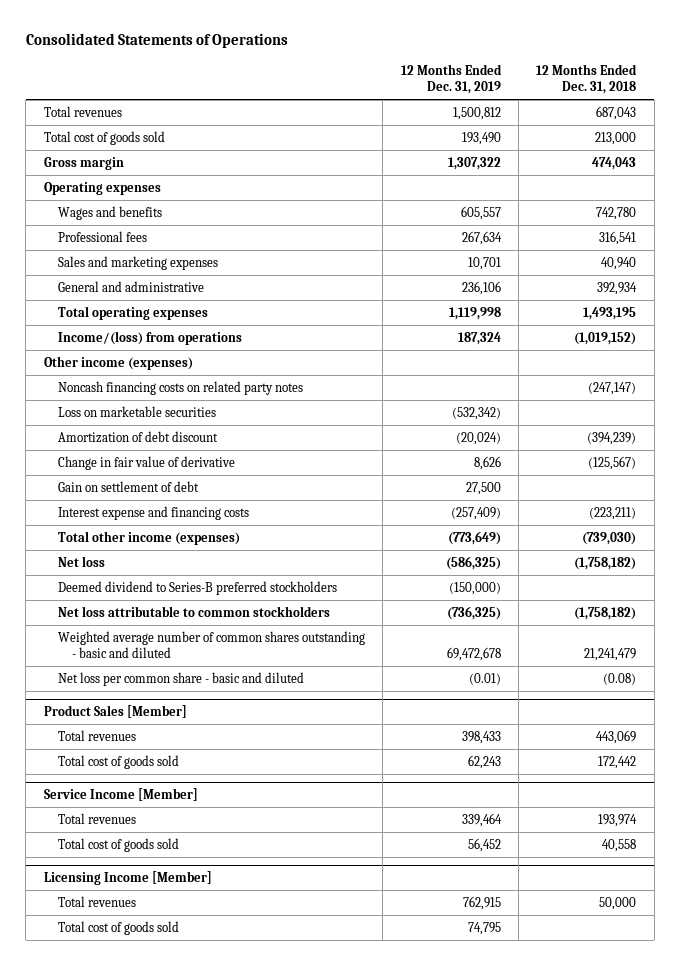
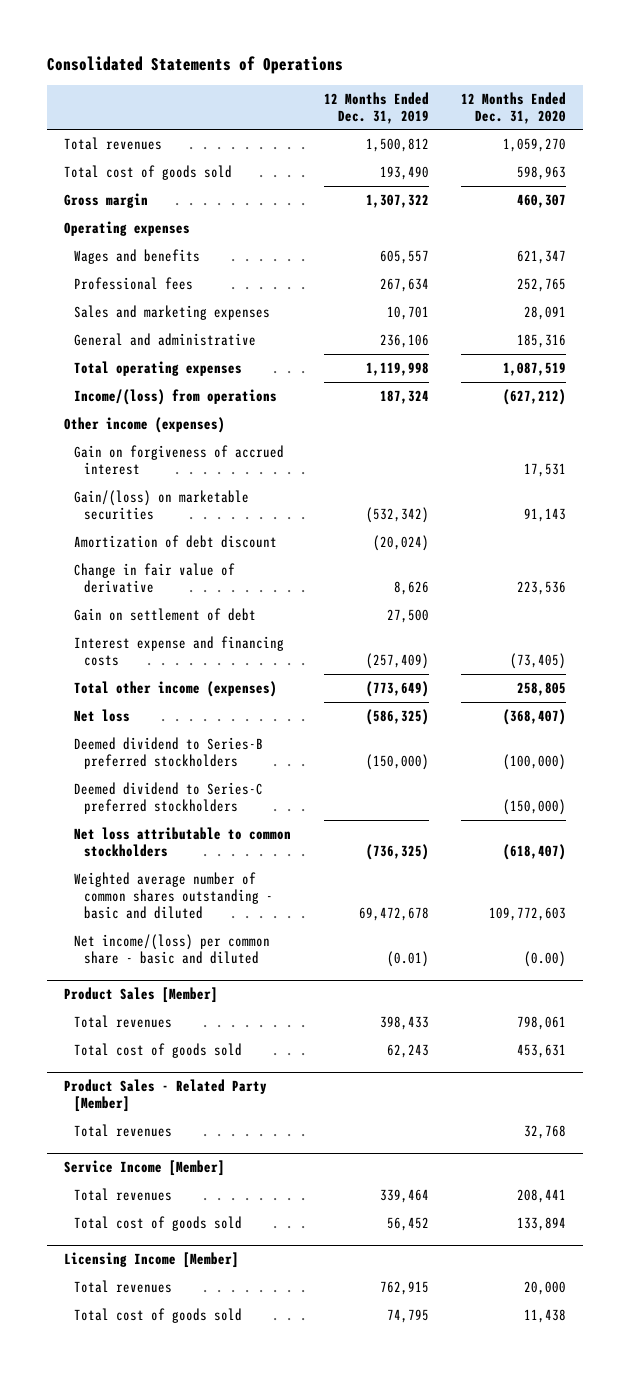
[536,63,638,95] 12 Months Ended Dec. 31, 2018 -> none
none -> [461,91,567,124] 12 Months Ended Dec. 31, 2020
[57,380,303,395] Noncash financing costs on related party notes -> none
none -> [74,444,285,475] Gain on forgiveness of accrued interest
[57,405,216,417] Loss on marketable securities -> [74,489,250,520] Gain/(loss) on marketable securities
none -> [74,781,264,814] Deemed dividend to Series-C preferred stockholders
[57,671,304,686] Net loss per common share - basic and diluted -> [74,933,271,964] Net income/(loss) per common share - basic and diluted
none -> [63,1079,267,1113] Product Sales - Related Party [Member]
none -> [74,1123,173,1137] Total revenues

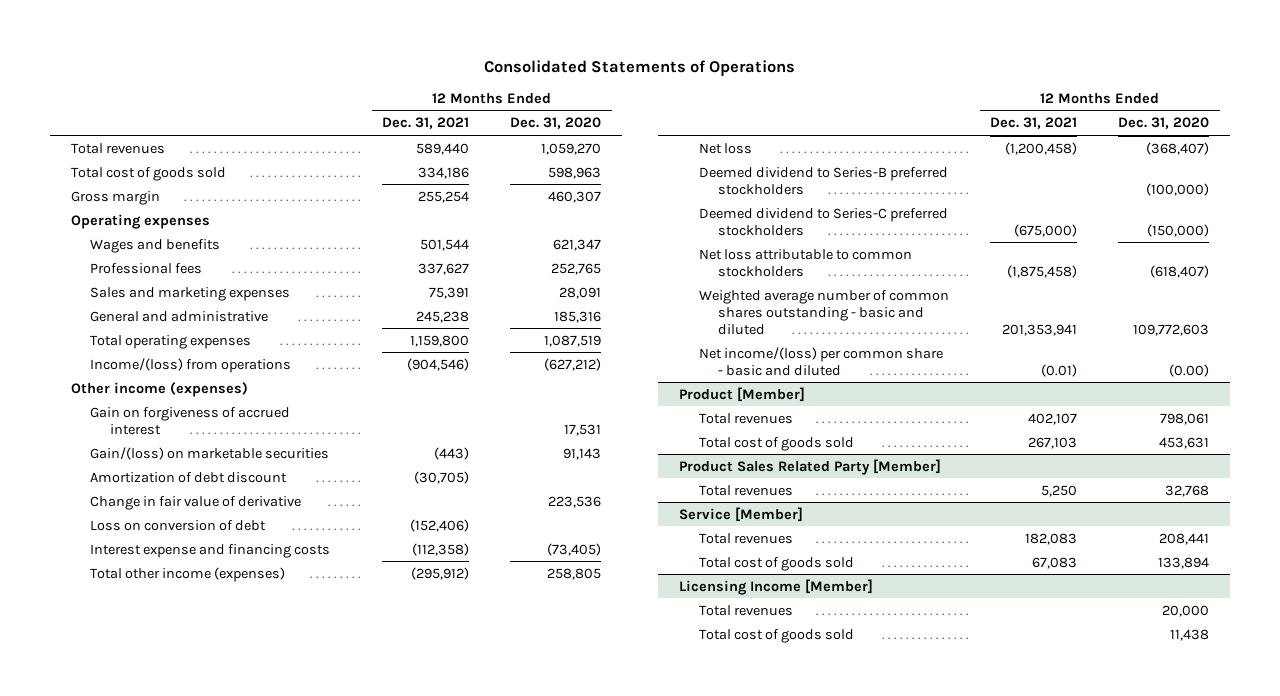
[323,91,429,124] 12 Months Ended Dec. 31, 2019 -> none
none -> [381,117,469,130] Dec. 31, 2021
[74,607,257,621] Gain on settlement of debt -> none
none -> [90,519,267,531] Loss on conversion of debt
[63,987,218,1004] Product Sales [Member] -> [678,386,805,402] Product [Member]
[63,1079,267,1113] Product Sales - Related Party [Member] -> [678,458,941,475] Product Sales Related Party [Member]
[63,1160,225,1177] Service Income [Member] -> [678,506,803,522] Service [Member]

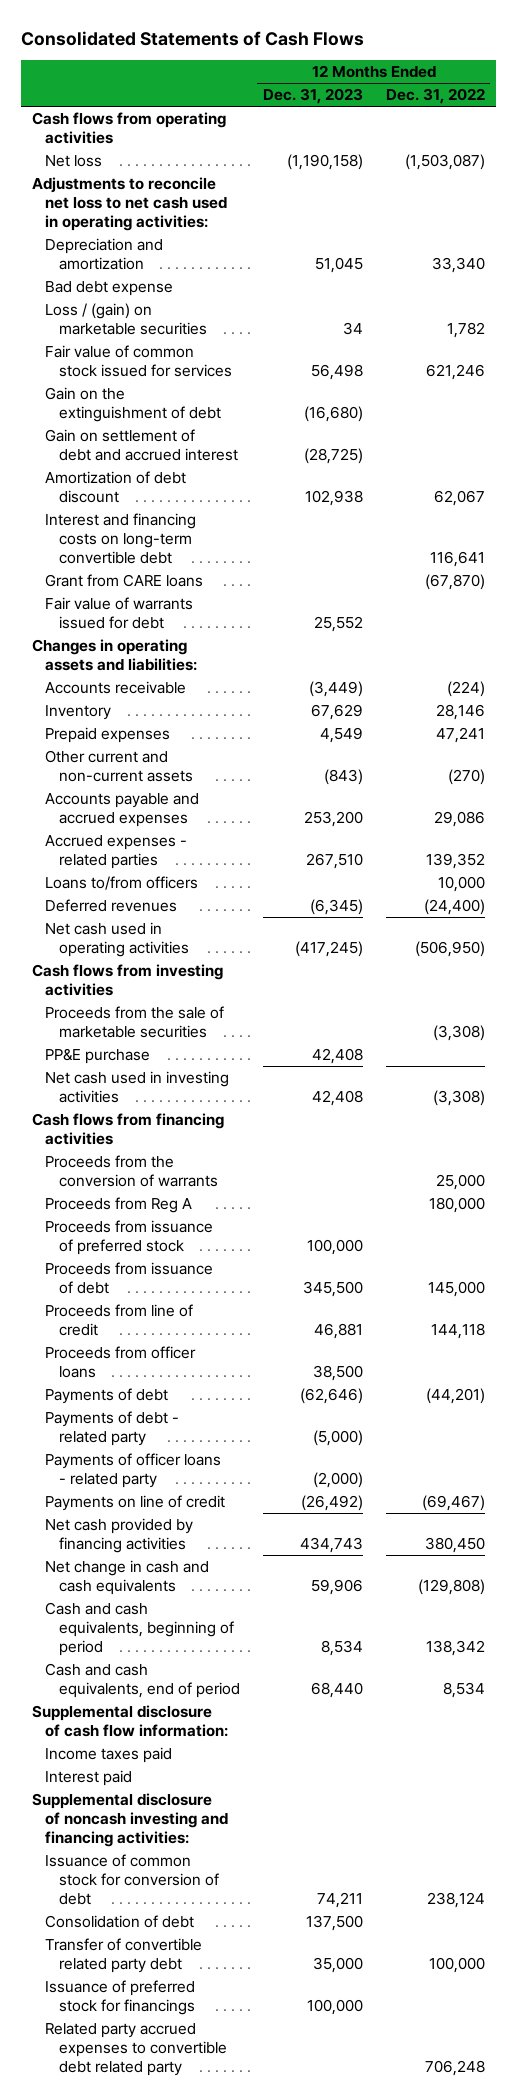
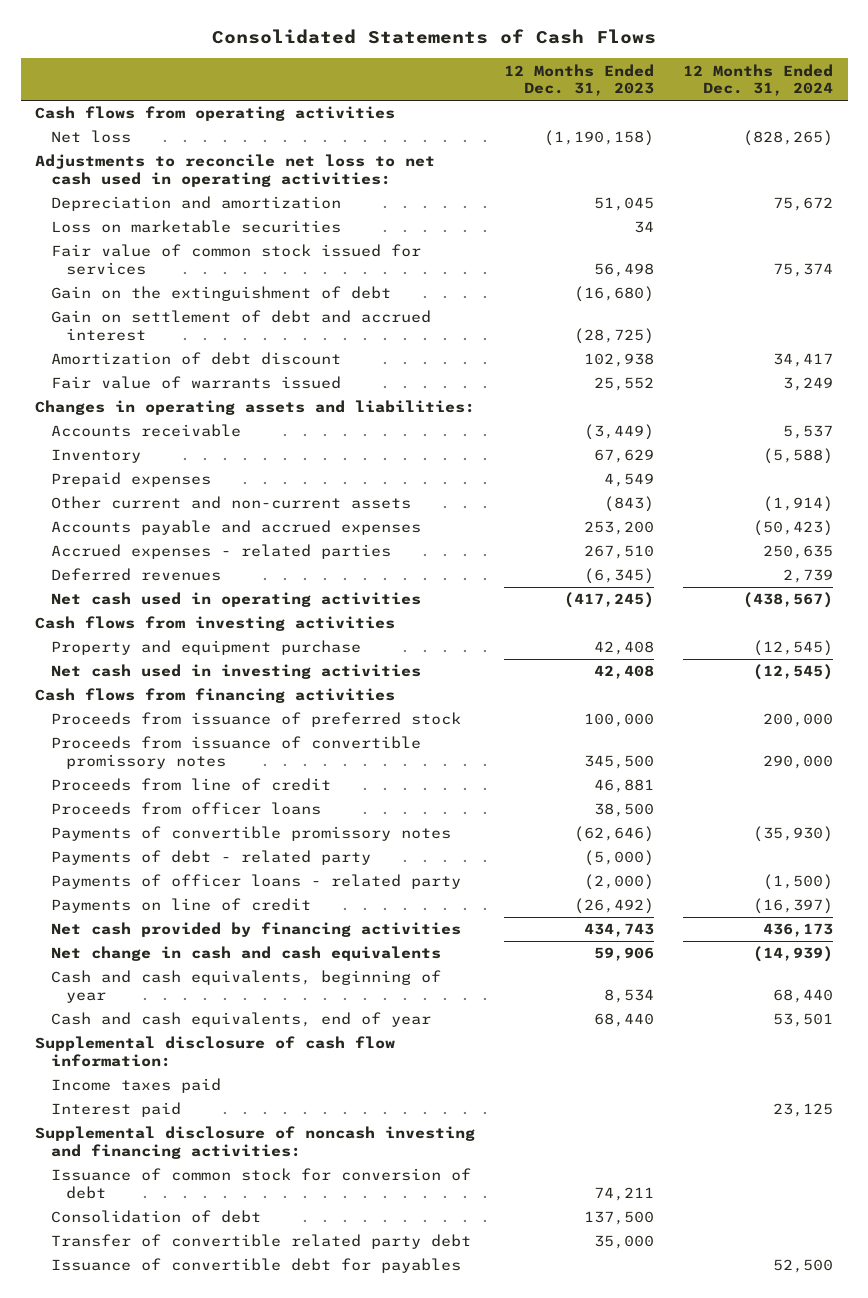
[385,88,485,105] Dec. 31, 2022 -> none
none -> [683,63,834,97] 12 Months Ended Dec. 31, 2024
[45,280,174,296] Bad debt expense -> none
[45,302,207,335] Loss / (gain) on marketable securities -> [50,220,341,234] Loss on marketable securities
[45,512,197,564] Interest and financing costs on long-term convertible debt -> none
[45,573,204,587] Grant from CARE loans -> none
[45,596,194,629] Fair value of warrants issued for debt -> [50,376,341,390] Fair value of warrants issued
[45,875,199,890] Loans to/from officers -> none
[45,1005,225,1038] Proceeds from the sale of marketable securities -> none
[45,1047,151,1064] PP&E purchase -> [50,640,361,656] Property and equipment purchase
[45,1154,218,1187] Proceeds from the conversion of warrants -> none
[45,1196,193,1213] Proceeds from Reg A -> none
[45,1261,214,1294] Proceeds from issuance of debt -> [50,736,421,770] Proceeds from issuance of convertible promissory notes
[45,1387,169,1404] Payments of debt -> [50,826,451,842] Payments of convertible promissory notes
[45,1601,234,1656] Cash and cash equivalents, beginning of period -> [50,970,441,1004] Cash and cash equivalents, beginning of year
[45,1662,240,1698] Cash and cash equivalents, end of period -> [50,1012,431,1028] Cash and cash equivalents, end of year
[45,1979,196,2015] Issuance of preferred stock for financings -> none
[45,2022,227,2076] Related party accrued expenses to convertible debt related party -> none
none -> [50,1258,461,1274] Issuance of convertible debt for payables

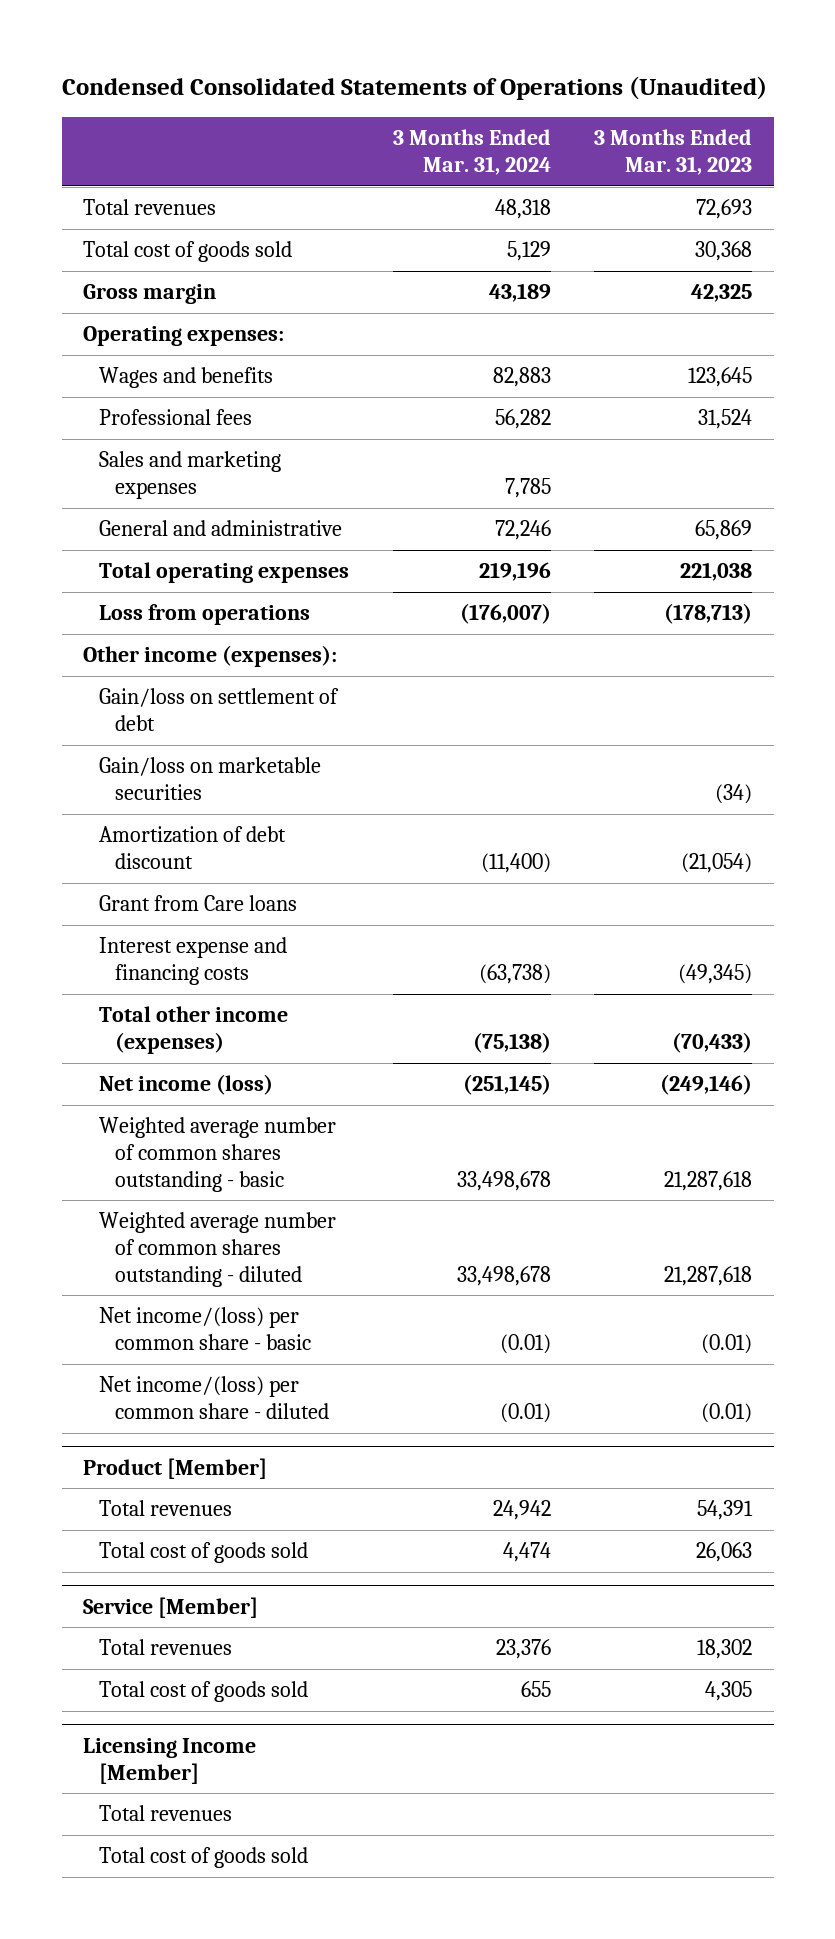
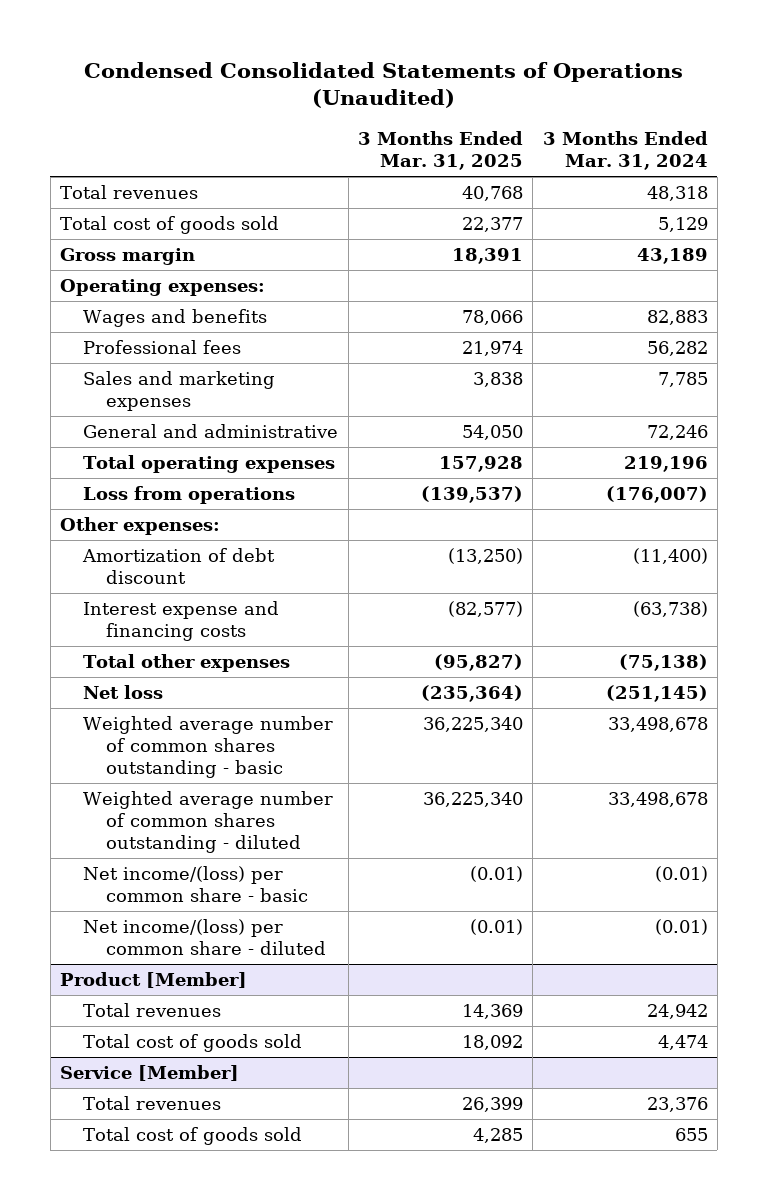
[594,129,753,176] 3 Months Ended Mar. 31, 2023 -> none
none -> [357,131,523,171] 3 Months Ended Mar. 31, 2025
[98,688,339,732] Gain/loss on settlement of debt -> none
[98,757,321,801] Gain/loss on marketable securities -> none
[83,645,338,668] Other income (expenses): -> [60,517,221,536] Other expenses:
[98,895,297,912] Grant from Care loans -> none
[98,1006,288,1055] Total other income (expenses) -> [83,654,291,673] Total other expenses
[98,1074,273,1096] Net income (loss) -> [83,685,164,700] Net loss
[83,1737,257,1784] Licensing Income [Member] -> none
[98,1805,232,1822] Total revenues -> none
[98,1847,308,1869] Total cost of goods sold -> none

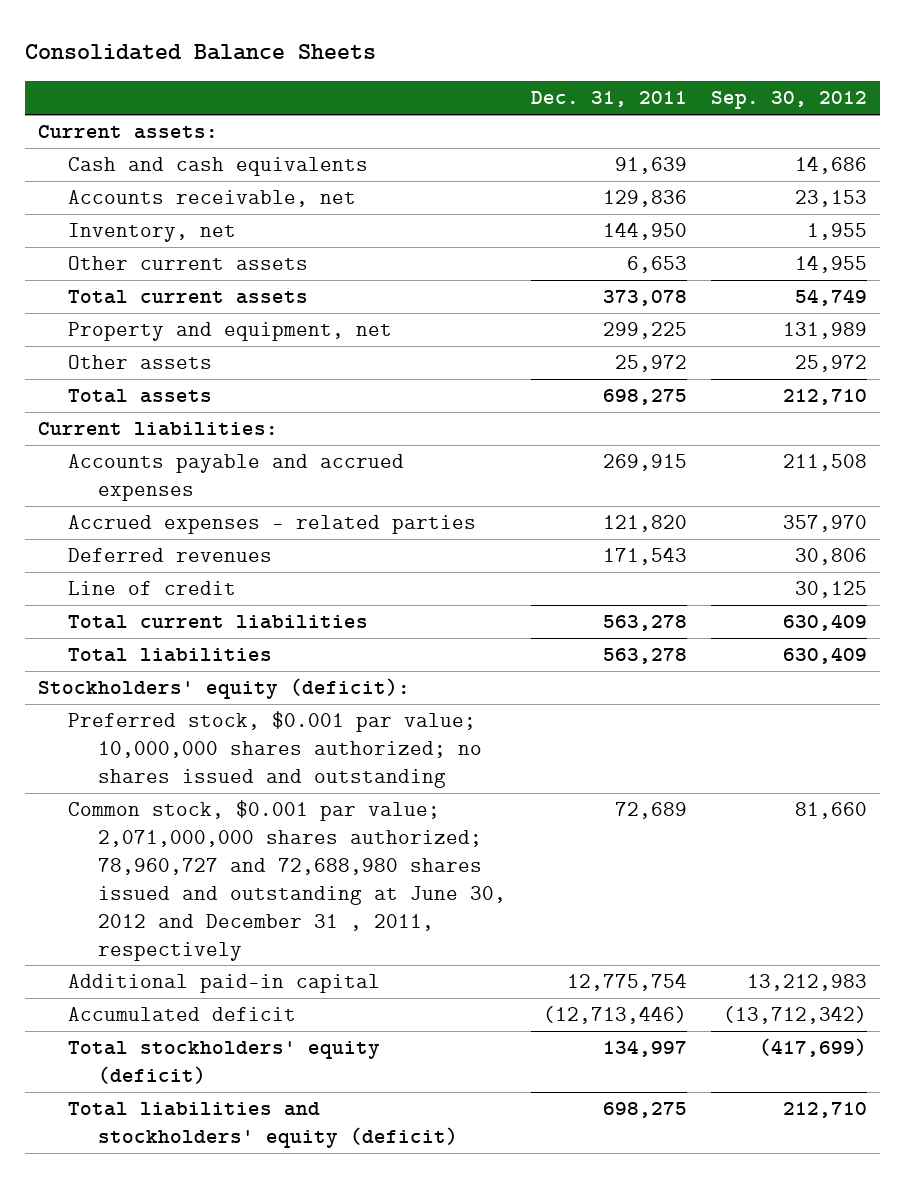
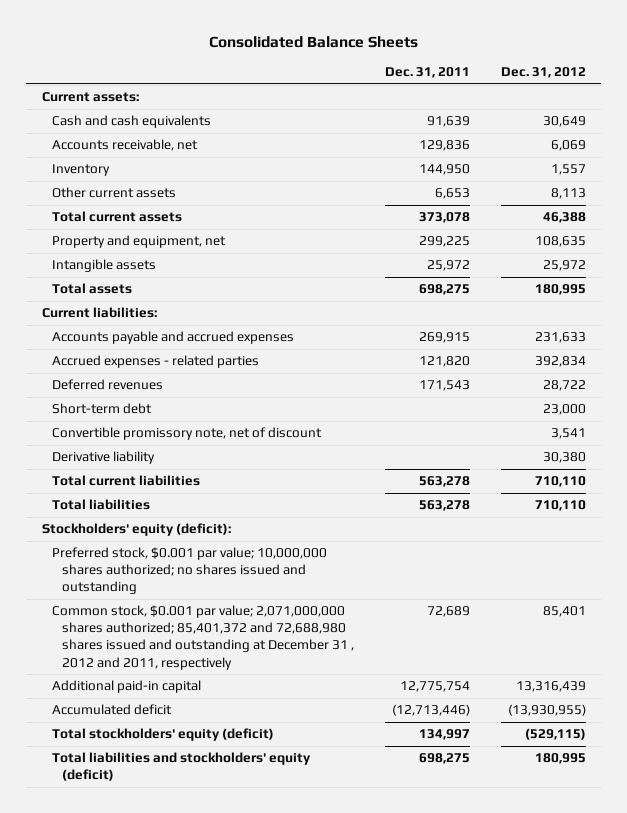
[711,91,868,110] Sep. 30, 2012 -> none
none -> [500,67,586,79] Dec. 31, 2012
[67,223,236,243] Inventory, net -> [51,164,110,177] Inventory
[67,355,212,370] Other assets -> [51,259,156,273] Intangible assets
[67,581,236,596] Line of credit -> [51,403,152,415] Short-term debt
none -> [51,427,322,441] Convertible promissory note, net of discount
none -> [51,451,155,465] Derivative liability
[67,800,507,961] Common stock, $0.001 par value; 2,071,000,000 shares authorized; 78,960,727 and 72,688,980 shares issued and outstanding at June 30, 2012 and December 31 , 2011, respectively -> [51,605,355,670] Common stock, $0.001 par value; 2,071,000,000 shares authorized; 85,401,372 and 72,688,980 shares issued and outstanding at December 31 , 2012 and 2011, respectively

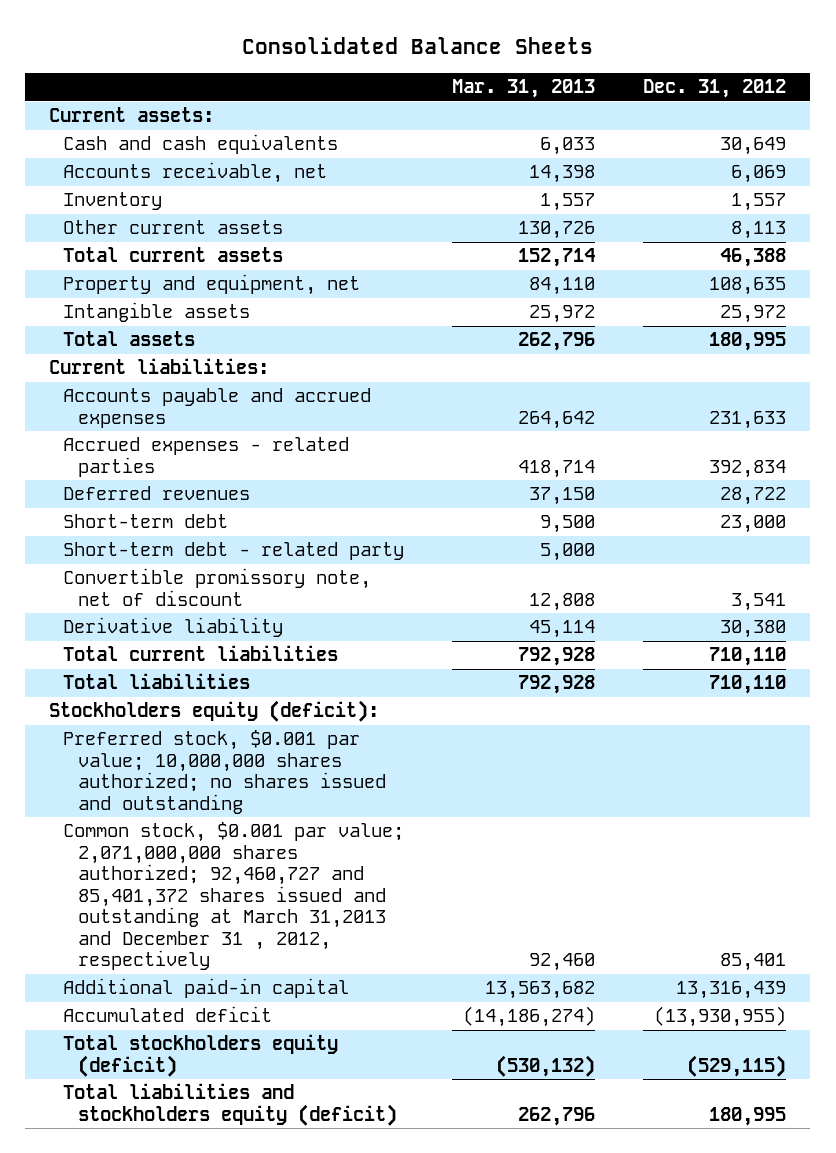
[385,67,471,79] Dec. 31, 2011 -> none
none -> [452,79,596,99] Mar. 31, 2013
none -> [63,542,405,561] Short-term debt - related party
[41,523,231,537] Stockholders' equity (deficit): -> [49,700,380,723] Stockholders equity (deficit):
[51,605,355,670] Common stock, $0.001 par value; 2,071,000,000 shares authorized; 85,401,372 and 72,688,980 shares issued and outstanding at December 31 , 2012 and 2011, respectively -> [63,822,405,971] Common stock, $0.001 par value; 2,071,000,000 shares authorized; 92,460,727 and 85,401,372 shares issued and outstanding at March 31,2013 and December 31 , 2012, respectively
[51,728,274,742] Total stockholders' equity (deficit) -> [63,1034,339,1077] Total stockholders equity (deficit)
[51,752,311,782] Total liabilities and stockholders' equity (deficit) -> [63,1083,397,1126] Total liabilities and stockholders equity (deficit)

